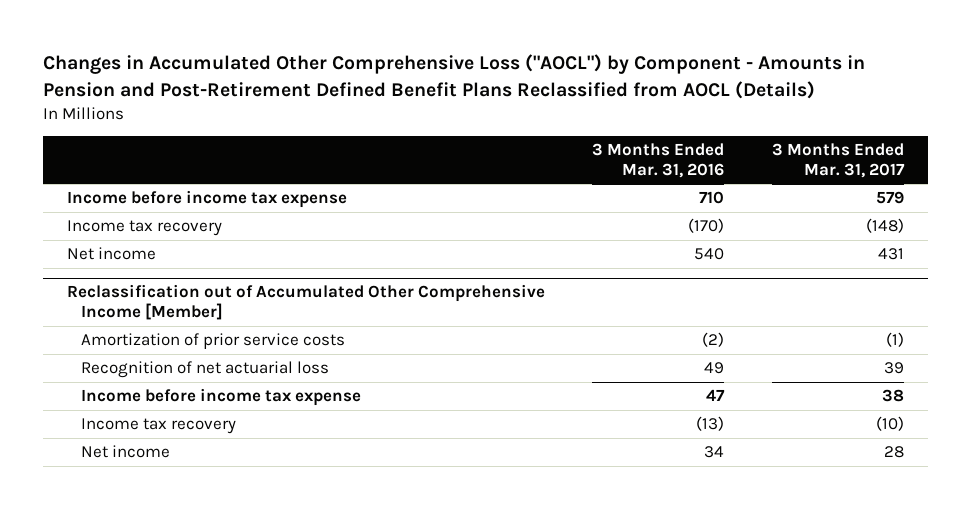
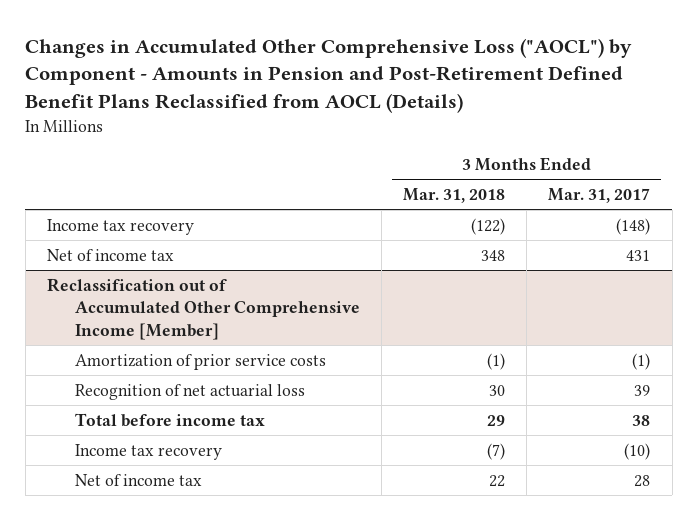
[592,142,725,178] 3 Months Ended Mar. 31, 2016 -> none
none -> [403,188,506,204] Mar. 31, 2018
[66,190,347,209] Income before income tax expense -> none
[66,247,156,261] Net income -> [46,248,174,261] Net of income tax
[81,388,362,407] Income before income tax expense -> [74,412,265,427] Total before income tax
[81,445,171,459] Net income -> [74,473,202,486] Net of income tax

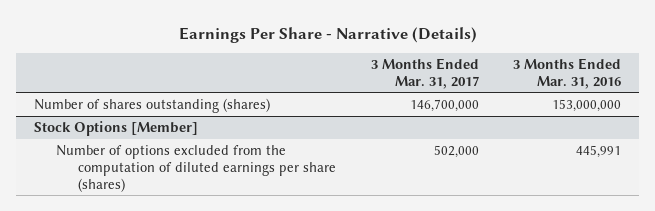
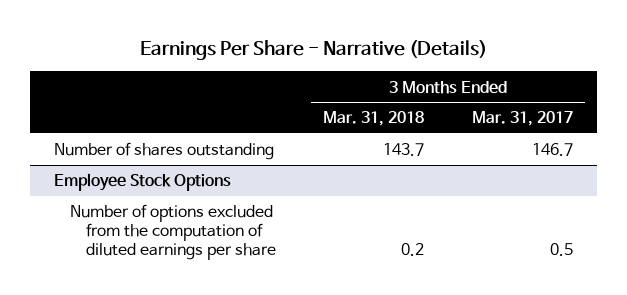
[513,57,622,89] 3 Months Ended Mar. 31, 2016 -> none
none -> [323,111,425,127] Mar. 31, 2018
[33,97,270,113] Number of shares outstanding (shares) -> [54,142,275,161] Number of shares outstanding
[409,98,479,112] 146,700,000 -> [532,143,574,157] 146.7
[33,120,198,136] Stock Options [Member] -> [54,173,232,192] Employee Stock Options
[55,144,337,192] Number of options excluded from the computation of diluted earnings per share (shares) -> [69,204,276,261] Number of options excluded from the computation of diluted earnings per share
[433,144,479,158] 502,000 -> [550,243,574,257] 0.5

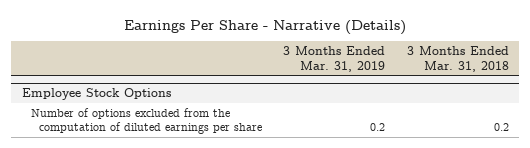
[472,111,574,127] Mar. 31, 2017 -> none
none -> [283,46,386,72] 3 Months Ended Mar. 31, 2019
[54,142,275,161] Number of shares outstanding -> none

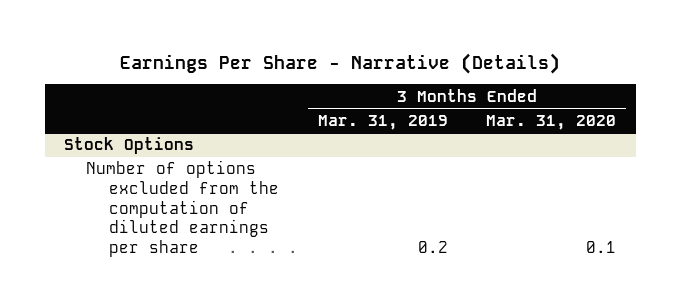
[406,46,509,72] 3 Months Ended Mar. 31, 2018 -> none
none -> [486,114,617,130] Mar. 31, 2020
[21,87,171,100] Employee Stock Options -> [64,137,195,155] Stock Options

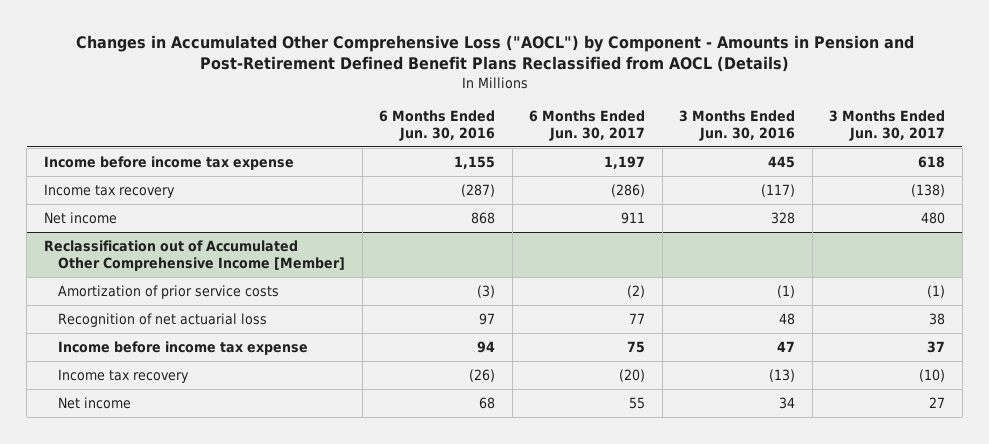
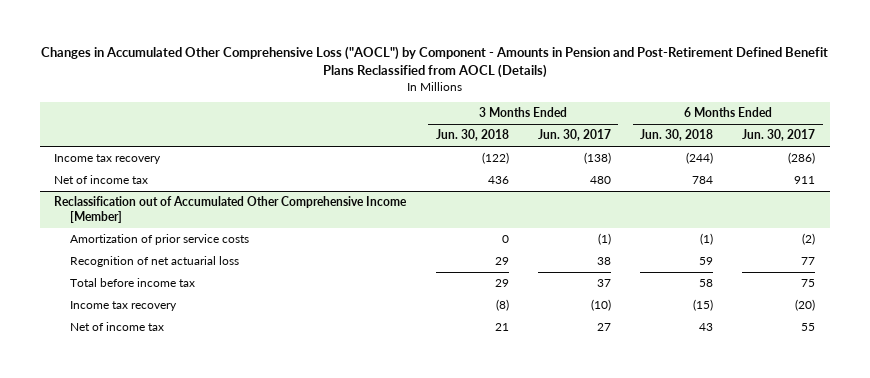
[379,109,496,141] 6 Months Ended Jun. 30, 2016 -> none
[679,109,796,141] 3 Months Ended Jun. 30, 2016 -> none
none -> [435,129,509,142] Jun. 30, 2018
none -> [640,129,714,142] Jun. 30, 2018
[43,155,294,170] Income before income tax expense -> none
[43,211,117,224] Net income -> [54,175,149,185] Net of income tax
[58,340,309,355] Income before income tax expense -> [69,278,195,288] Total before income tax
[58,396,132,409] Net income -> [69,322,164,332] Net of income tax

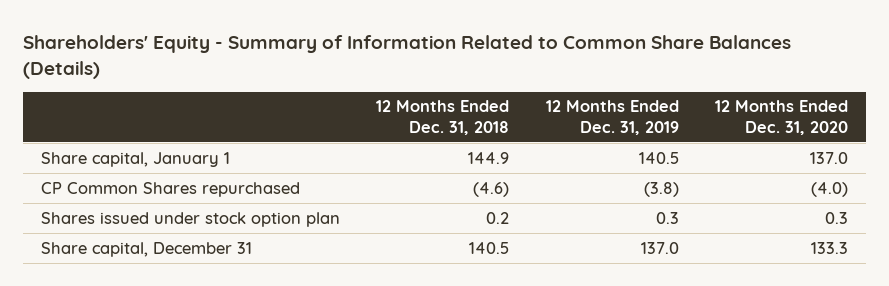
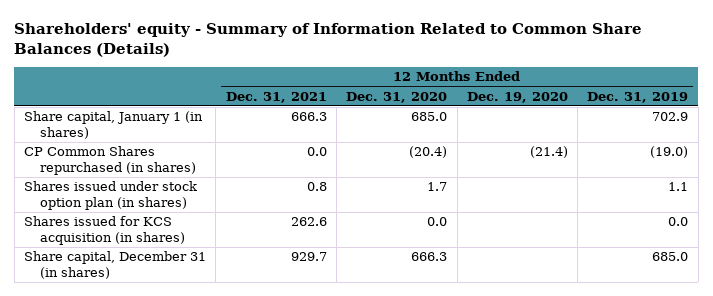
[23,35,792,79] Shareholders' Equity - Summary of Information Related to Common Share Balances (Details) -> [14,23,643,58] Shareholders' equity - Summary of Information Related to Common Share Balances (Details)
[376,100,510,135] 12 Months Ended Dec. 31, 2018 -> none
none -> [225,91,327,103] Dec. 31, 2021
none -> [466,91,568,103] Dec. 19, 2020
[41,151,231,167] Share capital, January 1 -> [24,111,204,139] Share capital, January 1 (in shares)
[638,151,679,164] 140.5 -> [652,112,689,122] 702.9
[809,151,848,164] 137.0 -> [411,112,448,122] 685.0
[41,181,301,197] CP Common Shares repurchased -> [24,146,197,175] CP Common Shares repurchased (in shares)
[643,181,679,197] (3.8) -> [650,146,689,159] (19.0)
[810,181,848,197] (4.0) -> [409,146,448,159] (20.4)
[41,211,341,227] Shares issued under stock option plan -> [24,181,198,210] Shares issued under stock option plan (in shares)
[655,211,679,224] 0.3 -> [668,182,689,192] 1.1
[824,211,848,224] 0.3 -> [427,182,448,192] 1.7
none -> [24,216,186,245] Shares issued for KCS acquisition (in shares)
[41,241,253,257] Share capital, December 31 -> [24,251,207,279] Share capital, December 31 (in shares)
[640,241,679,254] 137.0 -> [652,252,689,262] 685.0
[810,241,848,254] 133.3 -> [411,252,448,262] 666.3

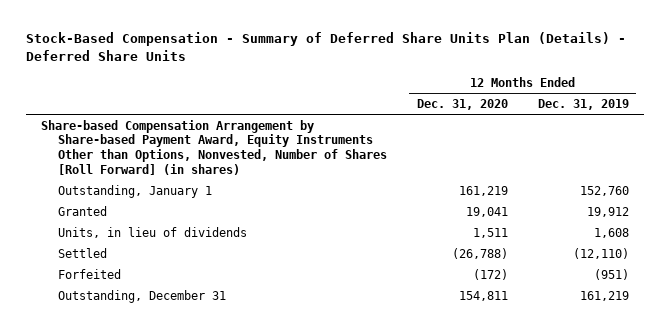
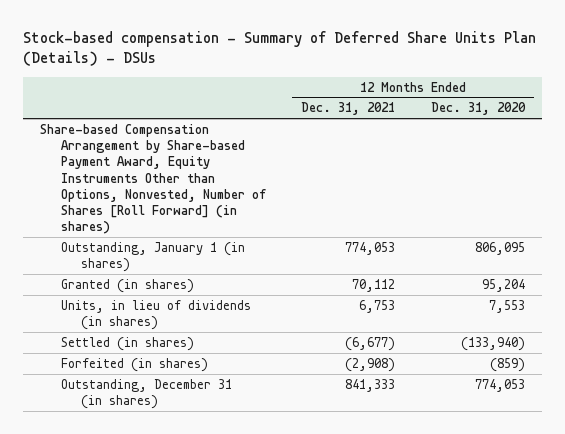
[25,32,626,62] Stock-Based Compensation - Summary of Deferred Share Units Plan (Details) - Deferred Share Units -> [22,31,536,67] Stock-based compensation - Summary of Deferred Share Units Plan (Details) - DSUs
[537,98,629,110] Dec. 31, 2019 -> none
none -> [301,102,396,116] Dec. 31, 2021
[58,184,213,198] Outstanding, January 1 -> [60,241,245,273] Outstanding, January 1 (in shares)
[458,185,508,196] 161,219 -> [474,241,525,255] 806,095
[58,205,108,216] Granted -> [60,278,194,293] Granted (in shares)
[465,206,508,217] 19,041 -> [481,278,525,292] 95,204
[58,226,248,238] Units, in lieu of dividends -> [60,299,251,331] Units, in lieu of dividends (in shares)
[472,227,508,238] 1,511 -> [488,299,525,313] 7,553
[58,247,108,258] Settled -> [60,336,194,351] Settled (in shares)
[451,247,508,259] (26,788) -> [460,336,525,351] (133,940)
[58,268,122,279] Forfeited -> [60,357,208,372] Forfeited (in shares)
[472,268,508,280] (172) -> [489,357,525,372] (859)
[58,289,227,303] Outstanding, December 31 -> [60,378,232,410] Outstanding, December 31 (in shares)
[458,290,508,301] 154,811 -> [474,378,525,392] 774,053

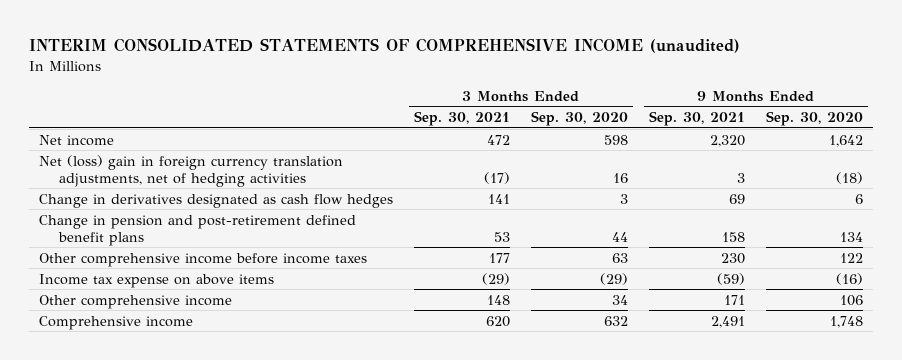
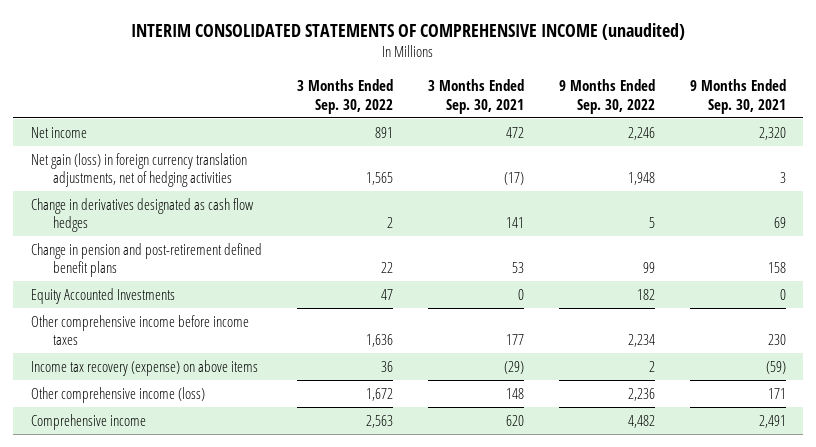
[531,111,629,127] Sep. 30, 2020 -> none
[765,111,863,127] Sep. 30, 2020 -> none
none -> [296,79,393,114] 3 Months Ended Sep. 30, 2022
none -> [558,79,655,114] 9 Months Ended Sep. 30, 2022
[39,154,344,187] Net (loss) gain in foreign currency translation adjustments, net of hedging activities -> [30,152,247,188] Net gain (loss) in foreign currency translation adjustments, net of hedging activities
none -> [30,287,175,304] Equity Accounted Investments
[39,273,275,288] Income tax expense on above items -> [30,359,258,376] Income tax recovery (expense) on above items
[39,294,233,309] Other comprehensive income -> [30,386,205,403] Other comprehensive income (loss)

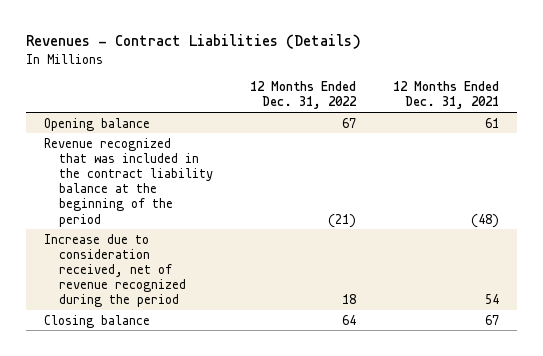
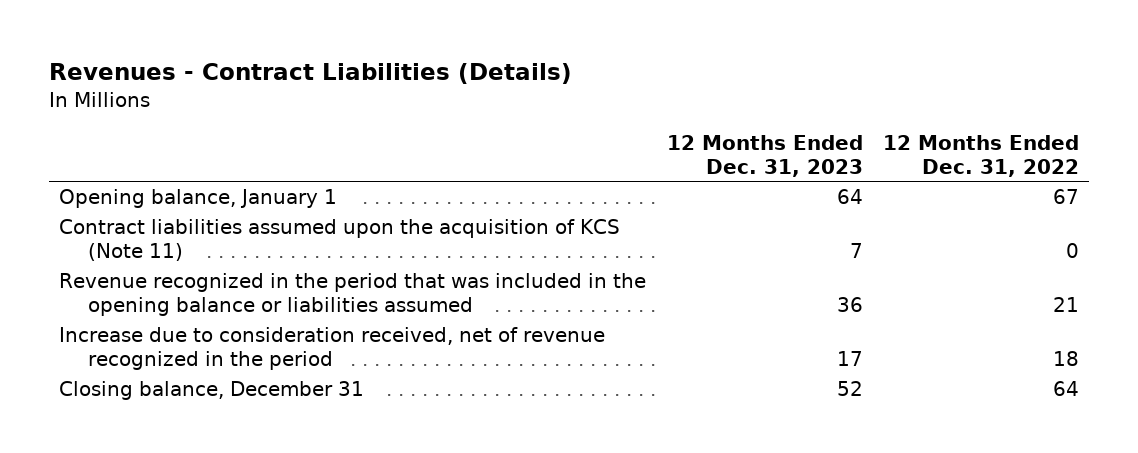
[392,81,499,110] 12 Months Ended Dec. 31, 2021 -> none
none -> [666,134,863,177] 12 Months Ended Dec. 31, 2023
[44,117,151,131] Opening balance -> [59,189,338,209] Opening balance, January 1
none -> [59,219,621,262] Contract liabilities assumed upon the acquisition of KCS (Note 11)
[44,137,214,227] Revenue recognized that was included in the contract liability balance at the beginning of the period -> [59,273,647,317] Revenue recognized in the period that was included in the opening balance or liabilities assumed
[327,213,356,228] (21) -> [1052,297,1079,313] 21
[44,233,187,308] Increase due to consideration received, net of revenue recognized during the period -> [59,327,606,371] Increase due to consideration received, net of revenue recognized in the period
[44,314,151,328] Closing balance -> [59,381,365,401] Closing balance, December 31

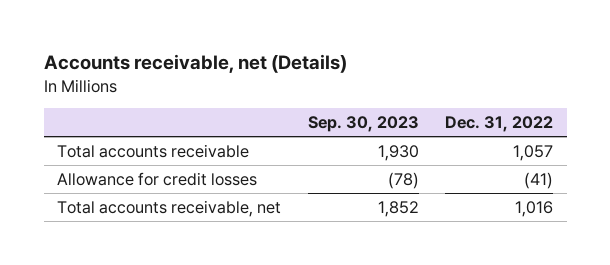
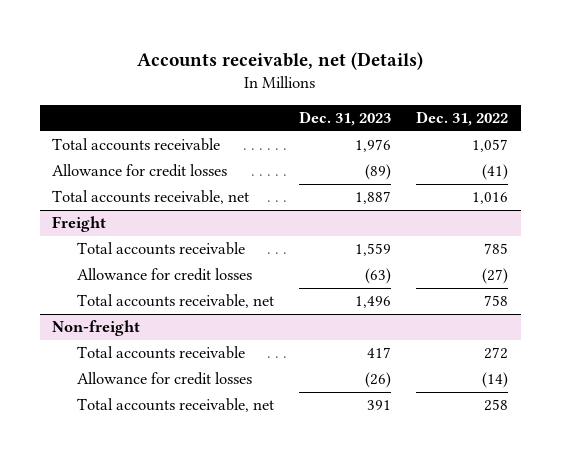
[307,116,419,133] Sep. 30, 2023 -> none
none -> [299,111,392,127] Dec. 31, 2023
none -> [52,216,107,233] Freight
none -> [77,242,246,256] Total accounts receivable
none -> [77,268,253,282] Allowance for credit losses
none -> [77,294,275,309] Total accounts receivable, net
none -> [52,320,141,337] Non-freight
none -> [77,346,246,360] Total accounts receivable
none -> [77,372,253,386] Allowance for credit losses
none -> [77,398,275,413] Total accounts receivable, net

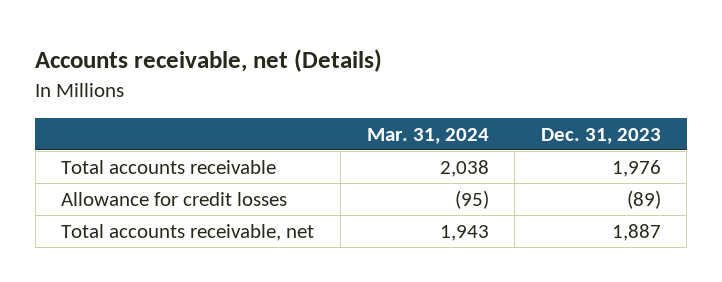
[416,111,509,127] Dec. 31, 2022 -> none
none -> [366,127,489,144] Mar. 31, 2024
[52,216,107,233] Freight -> none
[77,242,246,256] Total accounts receivable -> none
[77,268,253,282] Allowance for credit losses -> none
[77,294,275,309] Total accounts receivable, net -> none
[52,320,141,337] Non-freight -> none
[77,346,246,360] Total accounts receivable -> none
[77,372,253,386] Allowance for credit losses -> none
[77,398,275,413] Total accounts receivable, net -> none

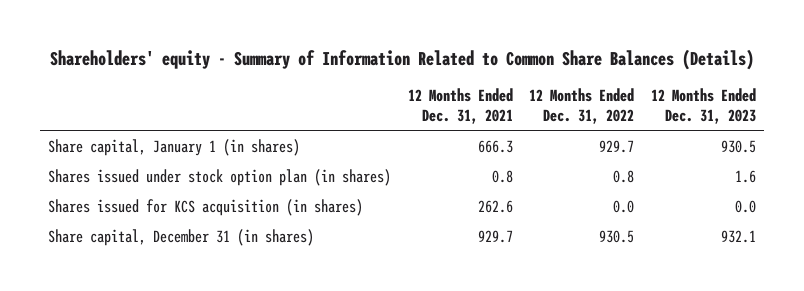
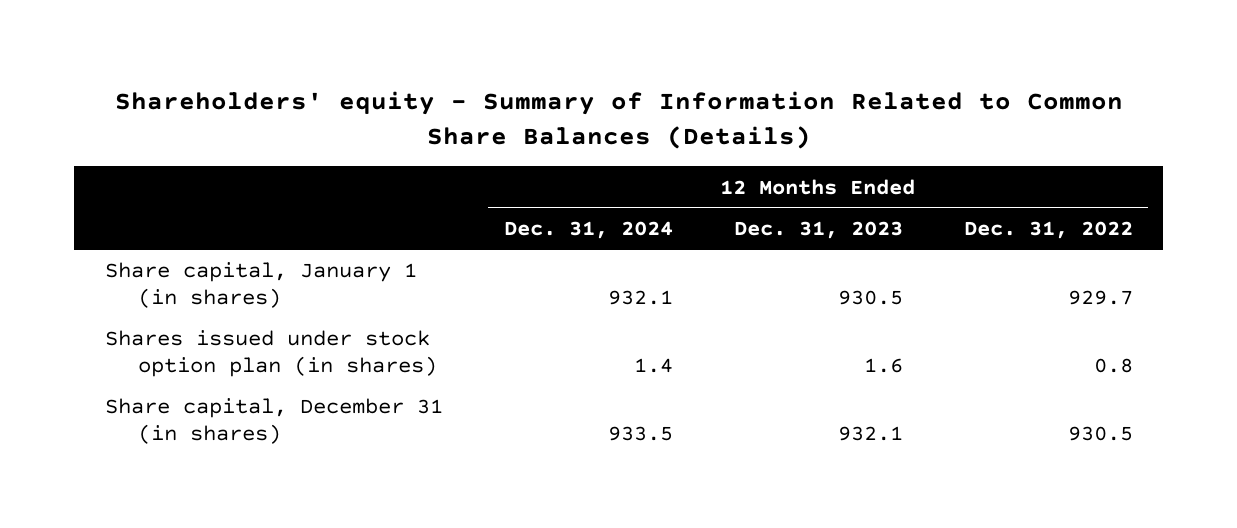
[407,88,513,124] 12 Months Ended Dec. 31, 2021 -> none
none -> [503,221,673,240] Dec. 31, 2024
[48,198,364,216] Shares issued for KCS acquisition (in shares) -> none

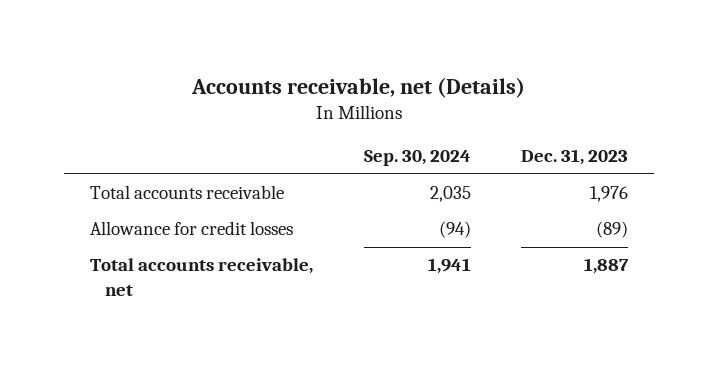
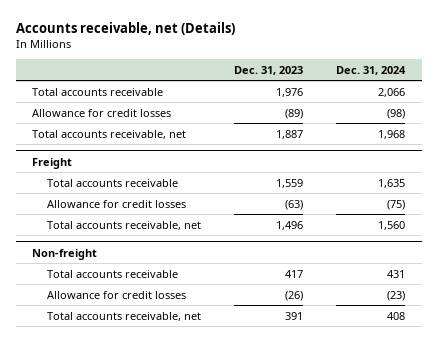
[363,150,471,167] Sep. 30, 2024 -> none
none -> [336,65,407,75] Dec. 31, 2024
none -> [32,157,73,169] Freight
none -> [46,178,178,187] Total accounts receivable
none -> [46,199,186,208] Allowance for credit losses
none -> [46,220,201,230] Total accounts receivable, net
none -> [32,248,98,260] Non-freight
none -> [46,269,178,278] Total accounts receivable
none -> [46,290,186,299] Allowance for credit losses
none -> [46,311,201,321] Total accounts receivable, net

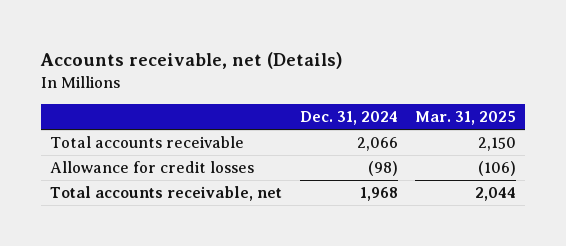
[234,65,304,75] Dec. 31, 2023 -> none
none -> [415,110,517,125] Mar. 31, 2025
[32,157,73,169] Freight -> none
[46,178,178,187] Total accounts receivable -> none
[46,199,186,208] Allowance for credit losses -> none
[46,220,201,230] Total accounts receivable, net -> none
[32,248,98,260] Non-freight -> none
[46,269,178,278] Total accounts receivable -> none
[46,290,186,299] Allowance for credit losses -> none
[46,311,201,321] Total accounts receivable, net -> none

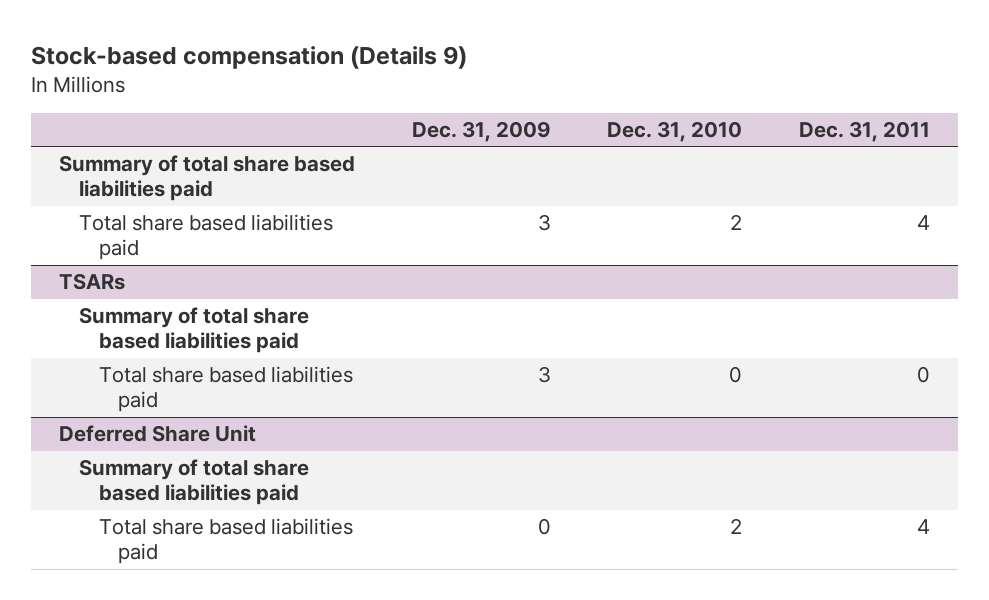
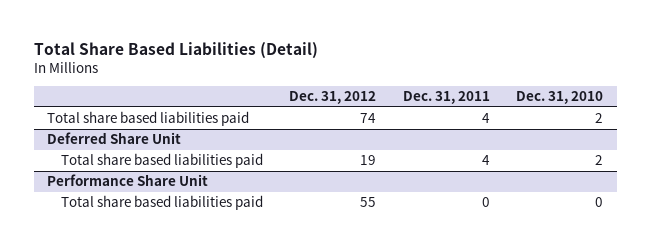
[31,45,468,69] Stock-based compensation (Details 9) -> [33,41,318,59] Total Share Based Liabilities (Detail)
[411,120,551,142] Dec. 31, 2009 -> none
none -> [289,91,377,105] Dec. 31, 2012
[59,155,356,202] Summary of total share based liabilities paid -> none
[59,273,126,291] TSARs -> none
[79,307,310,354] Summary of total share based liabilities paid -> none
[98,366,353,413] Total share based liabilities paid -> none
[79,459,310,506] Summary of total share based liabilities paid -> none
none -> [47,174,209,187] Performance Share Unit
none -> [60,195,263,211] Total share based liabilities paid

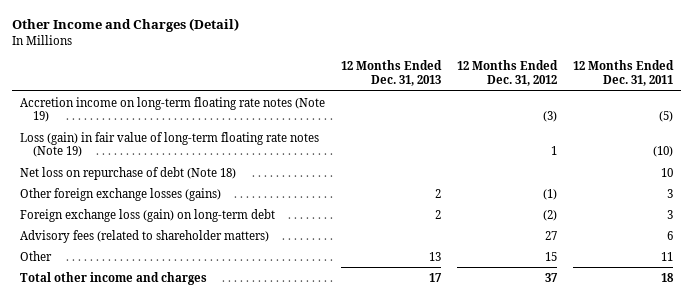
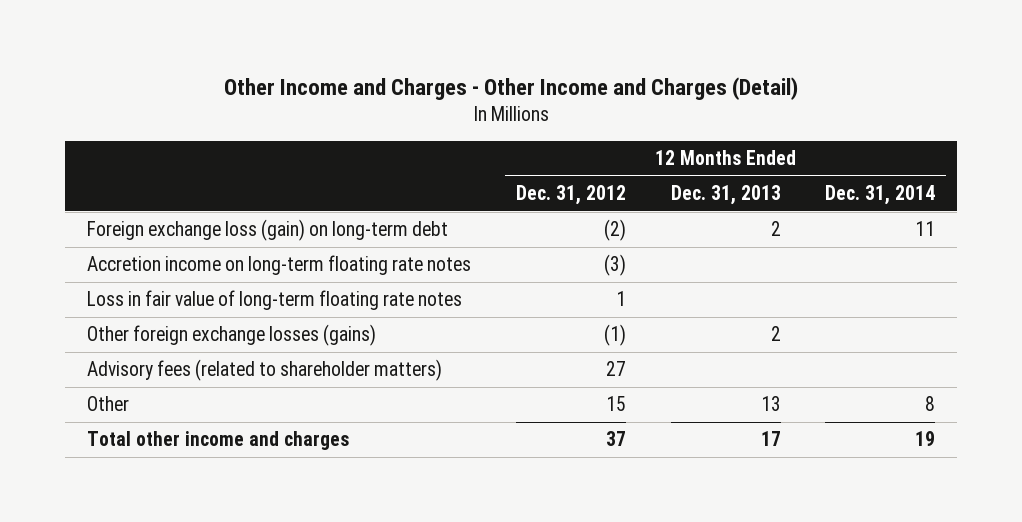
[11,18,239,33] Other Income and Charges (Detail) -> [224,77,799,101] Other Income and Charges - Other Income and Charges (Detail)
[573,60,675,87] 12 Months Ended Dec. 31, 2011 -> none
none -> [825,185,936,206] Dec. 31, 2014
[19,96,325,123] Accretion income on long-term floating rate notes (Note 19) -> none
[19,131,319,158] Loss (gain) in fair value of long-term floating rate notes (Note 19) -> none
[19,166,236,180] Net loss on repurchase of debt (Note 18) -> none
none -> [87,255,472,276] Accretion income on long-term floating rate notes
none -> [87,290,463,311] Loss in fair value of long-term floating rate notes
[19,187,221,201] Other foreign exchange losses (gains) -> [87,324,377,347] Other foreign exchange losses (gains)

